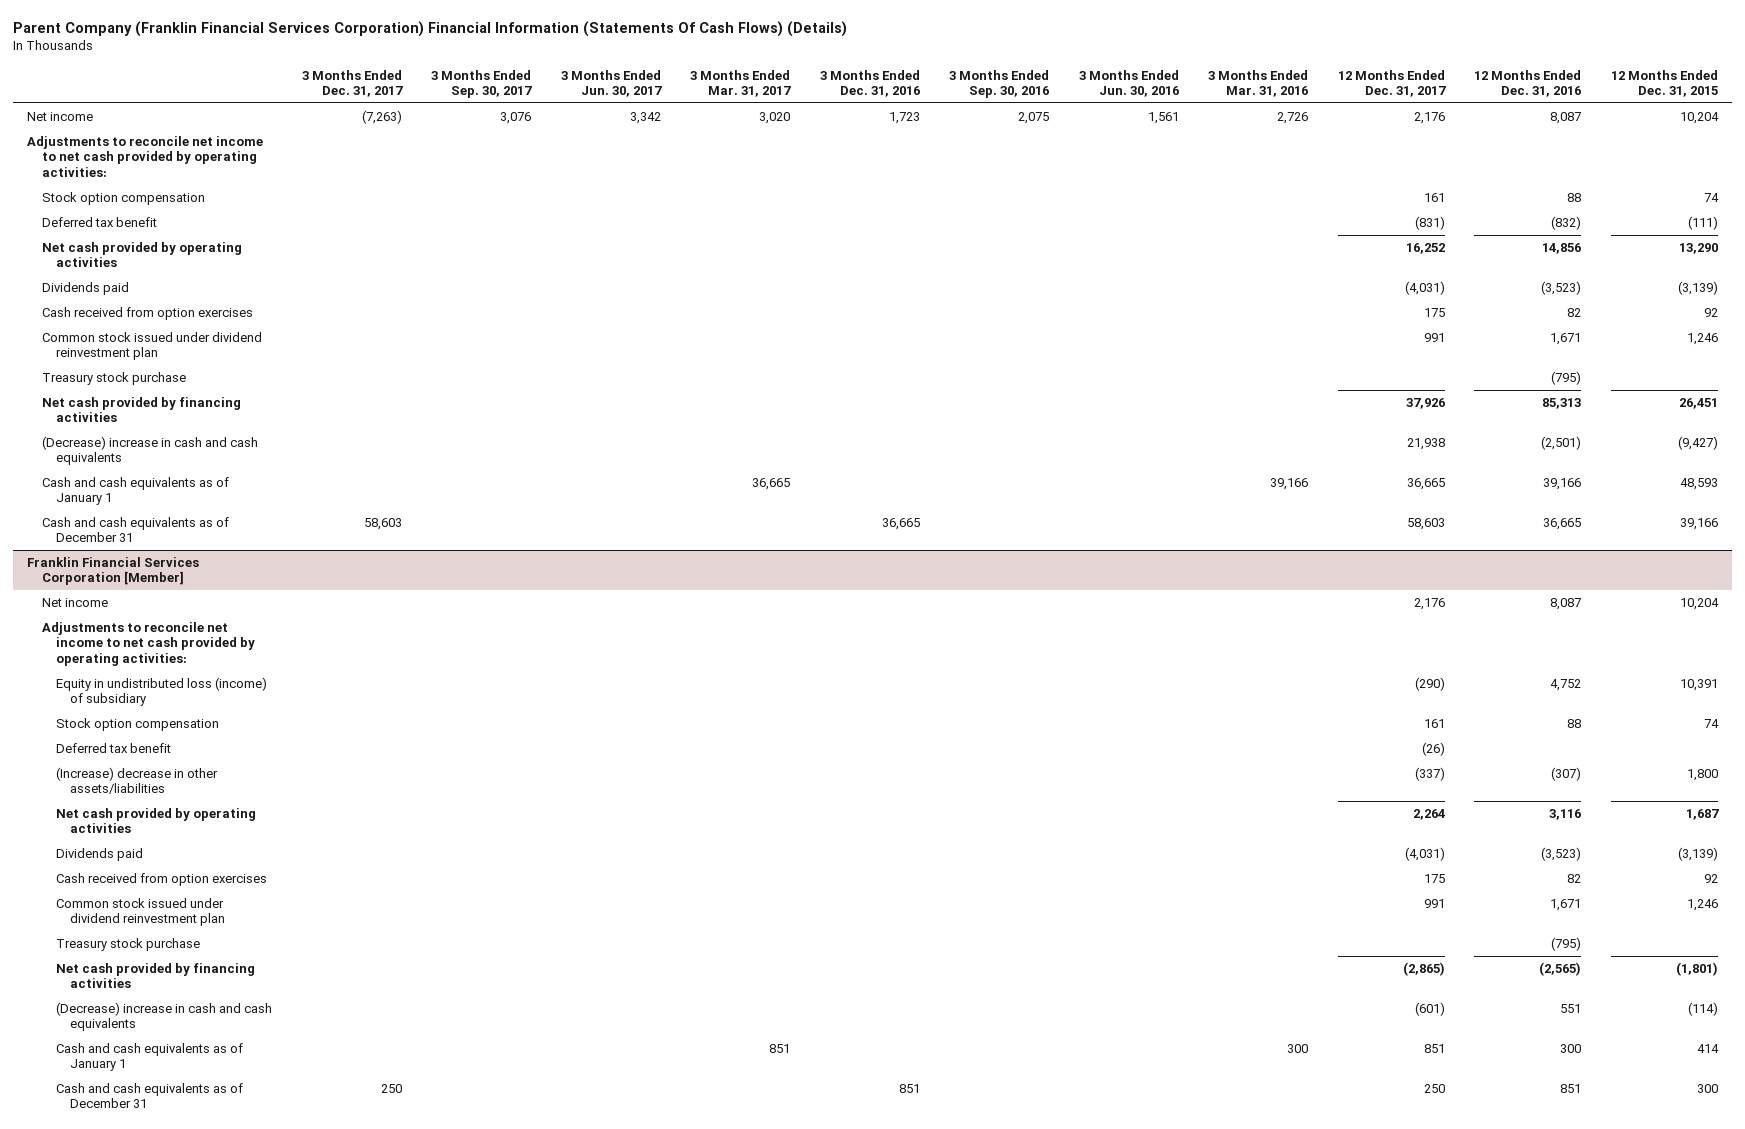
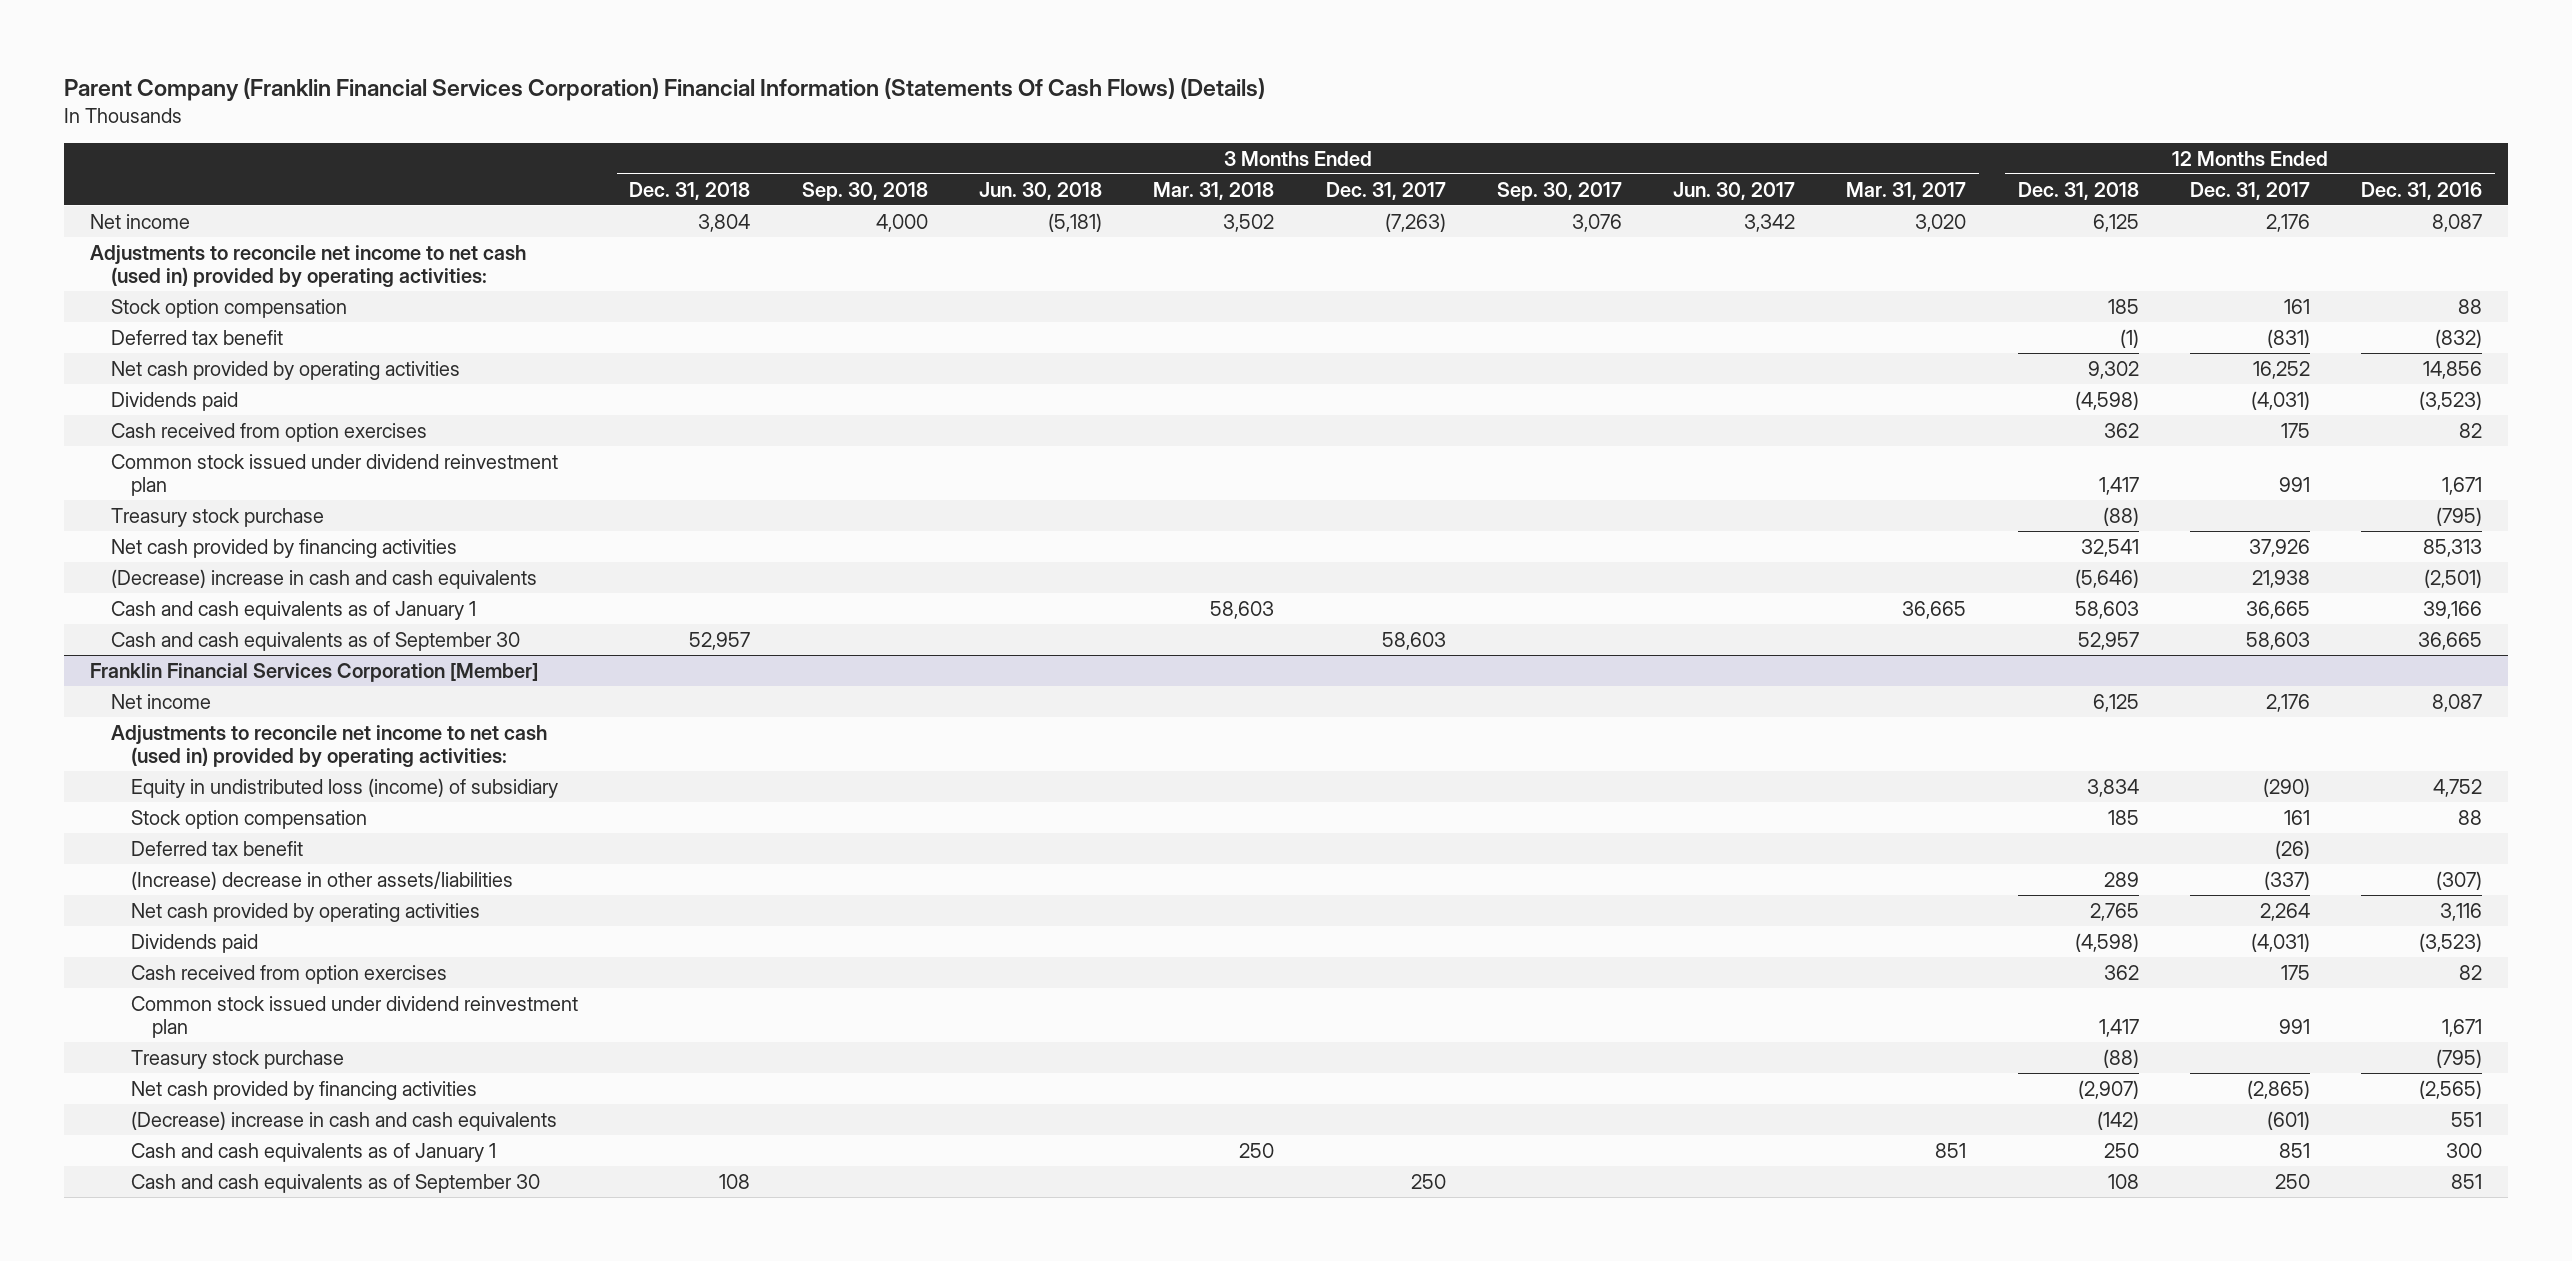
[819,69,920,97] 3 Months Ended Dec. 31, 2016 -> none
[949,69,1050,98] 3 Months Ended Sep. 30, 2016 -> none
[1078,69,1179,97] 3 Months Ended Jun. 30, 2016 -> none
[1208,69,1309,97] 3 Months Ended Mar. 31, 2016 -> none
[1610,69,1718,97] 12 Months Ended Dec. 31, 2015 -> none
none -> [629,181,751,200] Dec. 31, 2018
none -> [801,181,928,201] Sep. 30, 2018
none -> [979,181,1103,200] Jun. 30, 2018
none -> [1153,181,1275,200] Mar. 31, 2018
none -> [2017,181,2139,200] Dec. 31, 2018
[27,135,264,177] Adjustments to reconcile net income to net cash provided by operating activities: -> [89,244,526,289] Adjustments to reconcile net income to net cash (used in) provided by operating activities:
[41,516,229,543] Cash and cash equivalents as of December 31 -> [110,631,520,651] Cash and cash equivalents as of September 30
[41,621,256,666] Adjustments to reconcile net income to net cash provided by operating activities: -> [110,724,547,769] Adjustments to reconcile net income to net cash (used in) provided by operating activities:
[56,1082,244,1109] Cash and cash equivalents as of December 31 -> [131,1173,541,1193] Cash and cash equivalents as of September 30

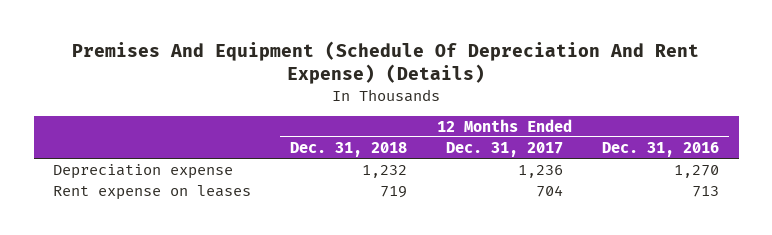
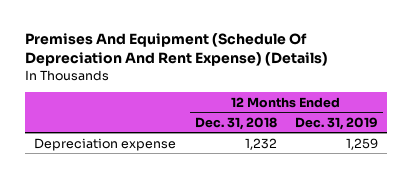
[446,141,564,157] Dec. 31, 2017 -> none
[602,141,720,157] Dec. 31, 2016 -> none
none -> [295,116,379,130] Dec. 31, 2019
[53,184,252,200] Rent expense on leases -> none

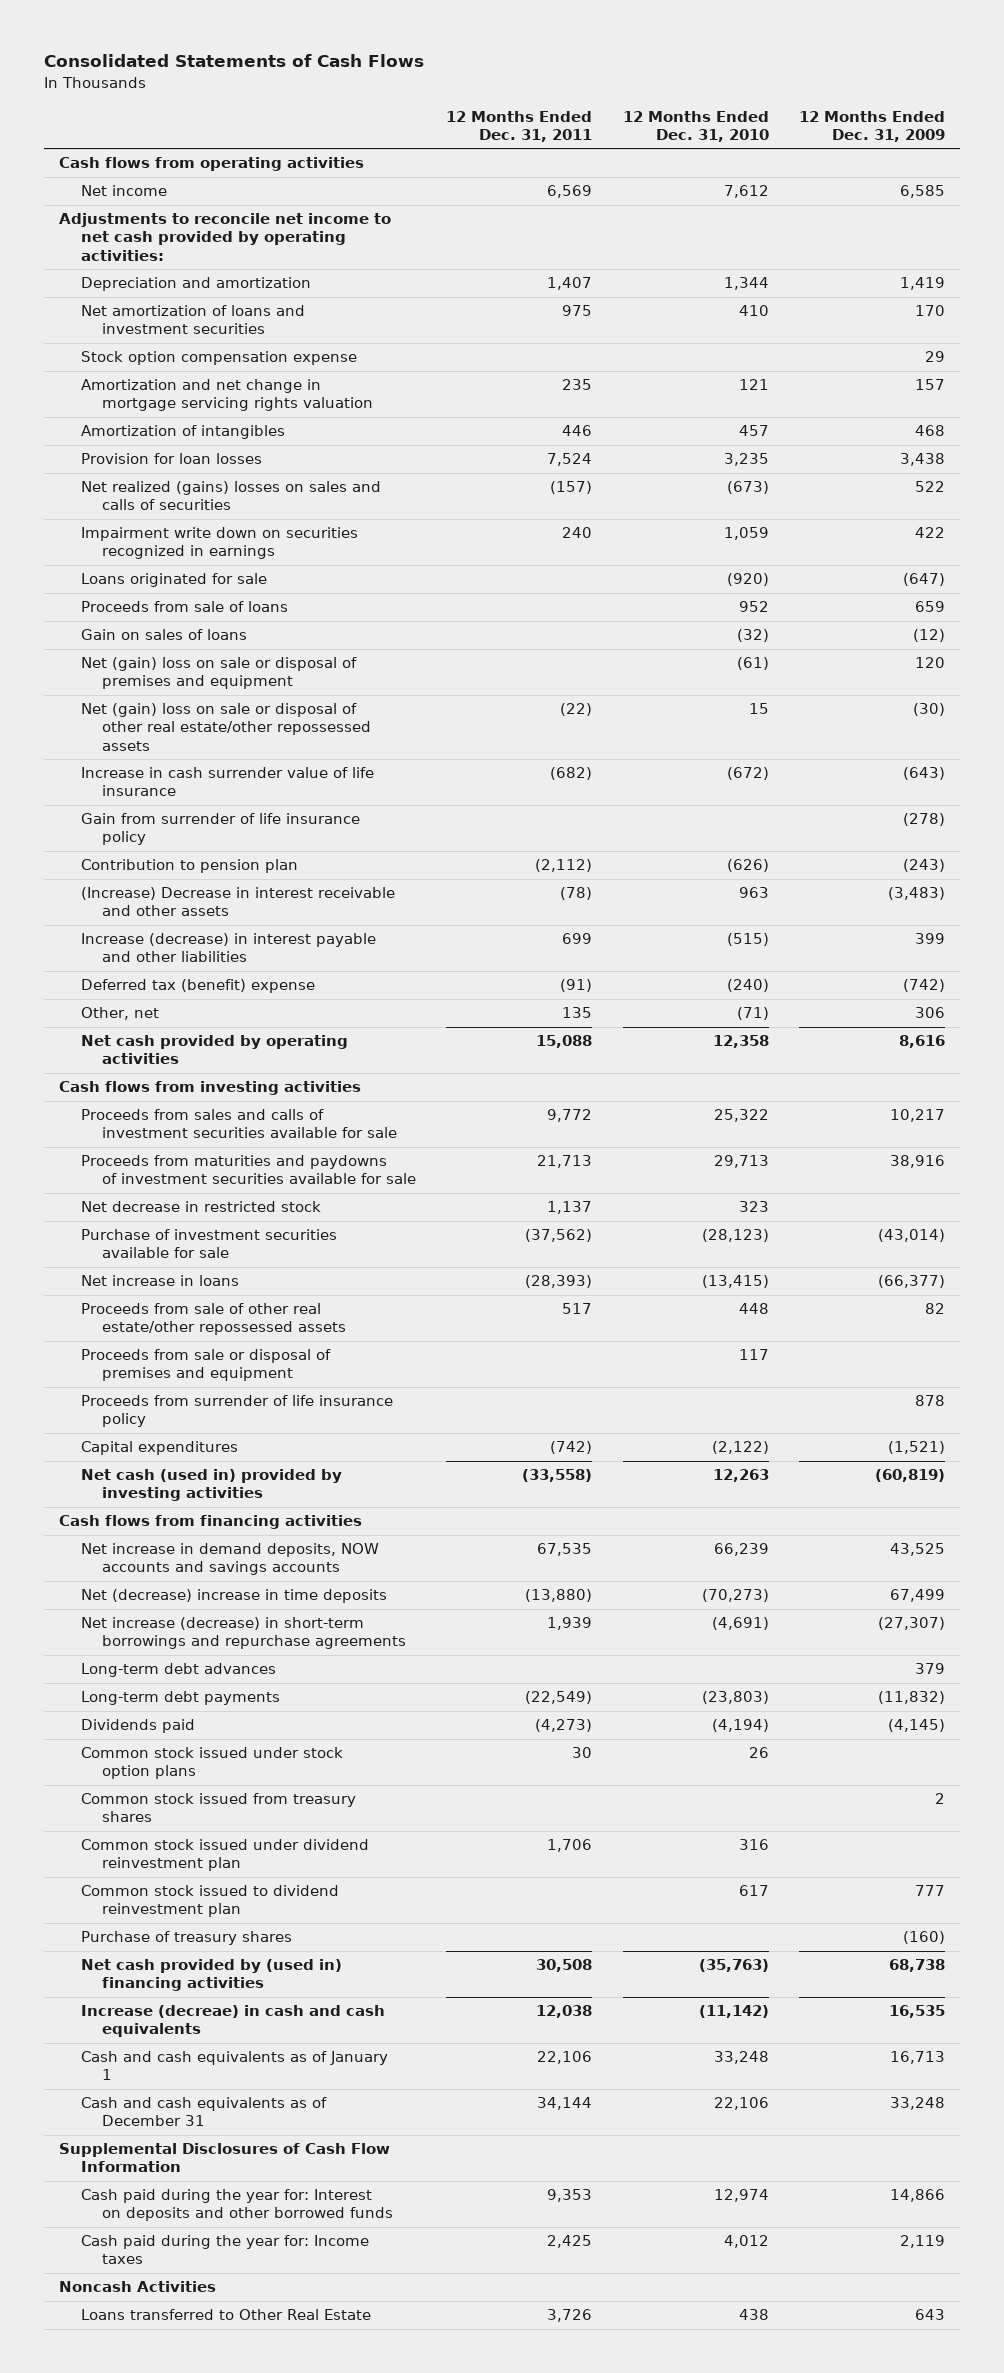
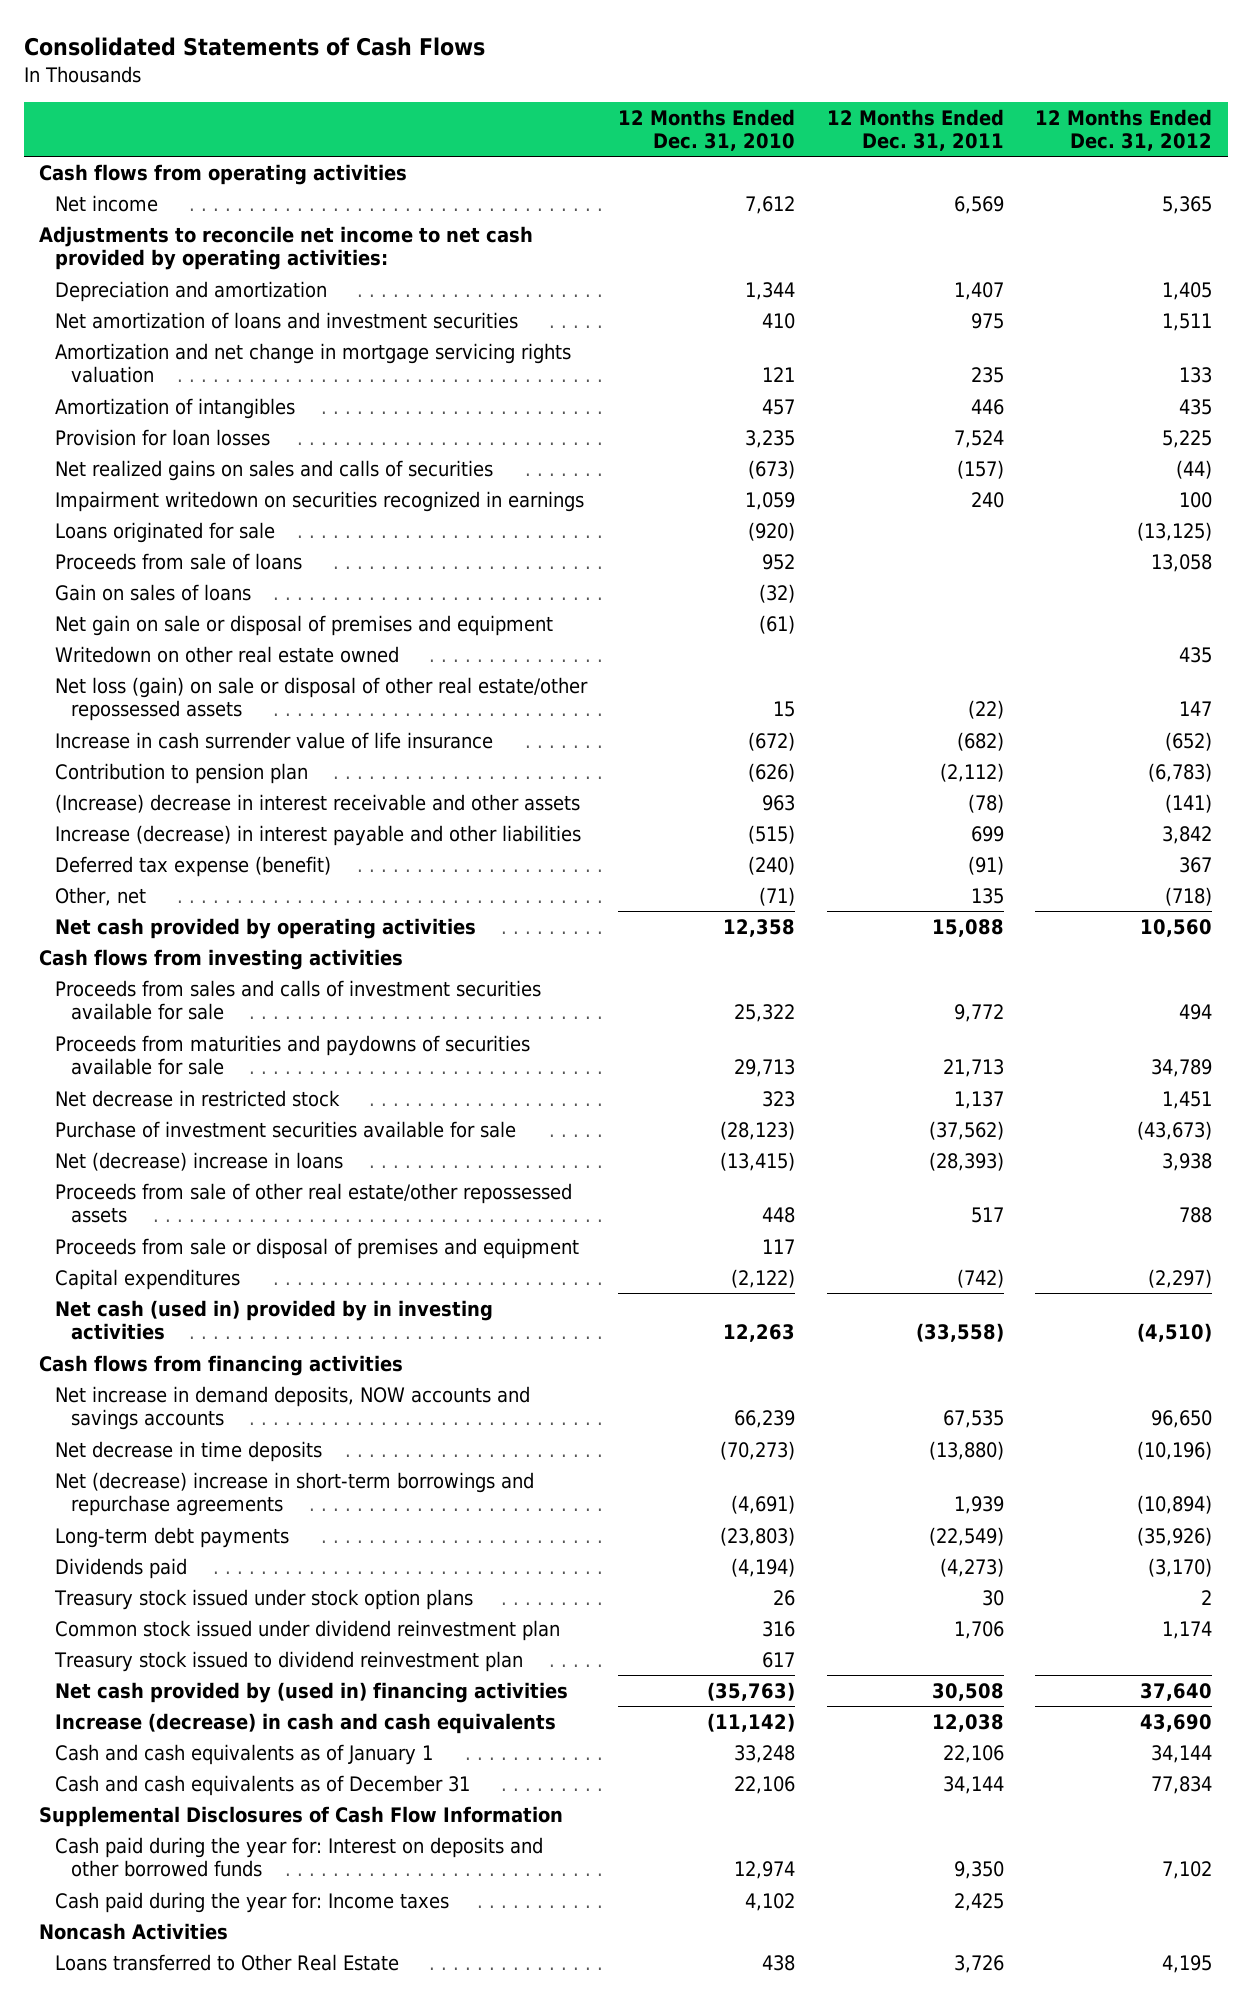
[798,110,945,142] 12 Months Ended Dec. 31, 2009 -> none
none -> [1034,108,1212,152] 12 Months Ended Dec. 31, 2012
[80,351,357,366] Stock option compensation expense -> none
[80,481,381,511] Net realized (gains) losses on sales and calls of securities -> [55,459,494,481] Net realized gains on sales and calls of securities
[80,527,358,560] Impairment write down on securities recognized in earnings -> [55,490,585,512] Impairment writedown on securities recognized in earnings
[80,657,357,690] Net (gain) loss on sale or disposal of premises and equipment -> [55,614,554,636] Net gain on sale or disposal of premises and equipment
none -> [55,645,400,663] Writedown on other real estate owned
[80,703,372,751] Net (gain) loss on sale or disposal of other real estate/other repossessed assets -> [55,676,589,722] Net loss (gain) on sale or disposal of other real estate/other repossessed assets
[80,813,360,846] Gain from surrender of life insurance policy -> none
[80,887,395,917] (Increase) Decrease in interest receivable and other assets -> [55,793,581,813] (Increase) decrease in interest receivable and other assets
[80,979,315,994] Deferred tax (benefit) expense -> [55,855,332,877] Deferred tax expense (benefit)
[80,1155,417,1185] Proceeds from maturities and paydowns of investment securities available for sale -> [55,1034,531,1076] Proceeds from maturities and paydowns of securities available for sale
[80,1275,239,1287] Net increase in loans -> [55,1151,344,1171] Net (decrease) increase in loans
[80,1395,393,1428] Proceeds from surrender of life insurance policy -> none
[80,1469,342,1502] Net cash (used in) provided by investing activities -> [55,1299,494,1341] Net cash (used in) provided by in investing activities
[80,1663,276,1678] Long-term debt advances -> none
[80,1589,387,1604] Net (decrease) increase in time deposits -> [55,1440,323,1462] Net decrease in time deposits
[80,1617,407,1650] Net increase (decrease) in short-term borrowings and repurchase agreements -> [55,1471,535,1517] Net (decrease) increase in short-term borrowings and repurchase agreements
[80,1793,356,1823] Common stock issued from treasury shares -> none
[80,1747,343,1780] Common stock issued under stock option plans -> [54,1588,474,1610] Treasury stock issued under stock option plans
[80,1931,292,1946] Purchase of treasury shares -> none
[80,1885,339,1918] Common stock issued to dividend reinvestment plan -> [54,1650,524,1672] Treasury stock issued to dividend reinvestment plan
[80,2005,385,2038] Increase (decreae) in cash and cash equivalents -> [55,1712,557,1734] Increase (decrease) in cash and cash equivalents
[547,2189,593,2203] 9,353 -> [953,1861,1004,1880] 9,350
[723,2235,769,2249] 4,012 -> [745,1892,796,1911] 4,102

